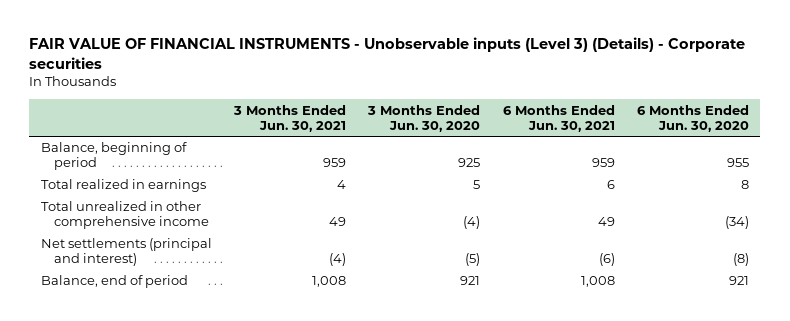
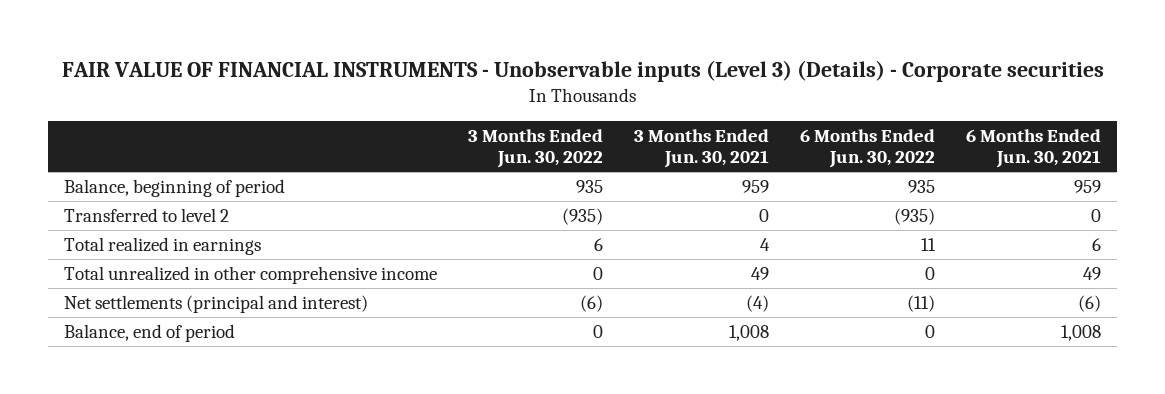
[367,104,481,132] 3 Months Ended Jun. 30, 2020 -> none
[637,104,750,132] 6 Months Ended Jun. 30, 2020 -> none
none -> [468,128,604,169] 3 Months Ended Jun. 30, 2022
none -> [800,128,936,169] 6 Months Ended Jun. 30, 2022
none -> [63,207,229,222] Transferred to level 2

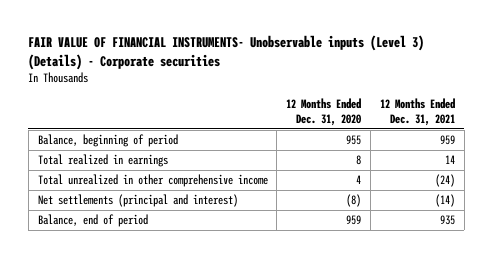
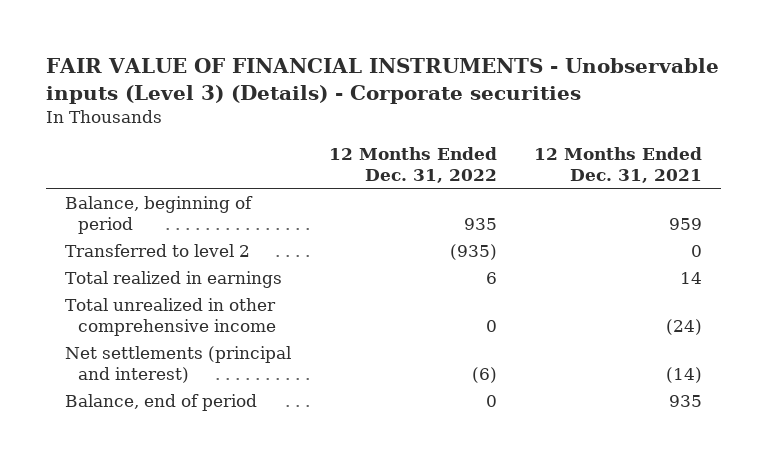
[28,35,425,70] FAIR VALUE OF FINANCIAL INSTRUMENTS- Unobservable inputs (Level 3) (Details) - Corporate securities -> [46,58,720,104] FAIR VALUE OF FINANCIAL INSTRUMENTS - Unobservable inputs (Level 3) (Details) - Corporate securities
[286,98,362,127] 12 Months Ended Dec. 31, 2020 -> none
none -> [328,146,497,183] 12 Months Ended Dec. 31, 2022
none -> [65,243,251,257] Transferred to level 2

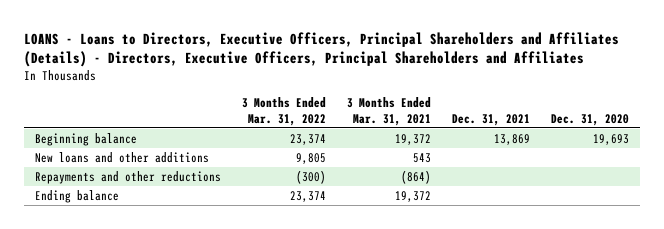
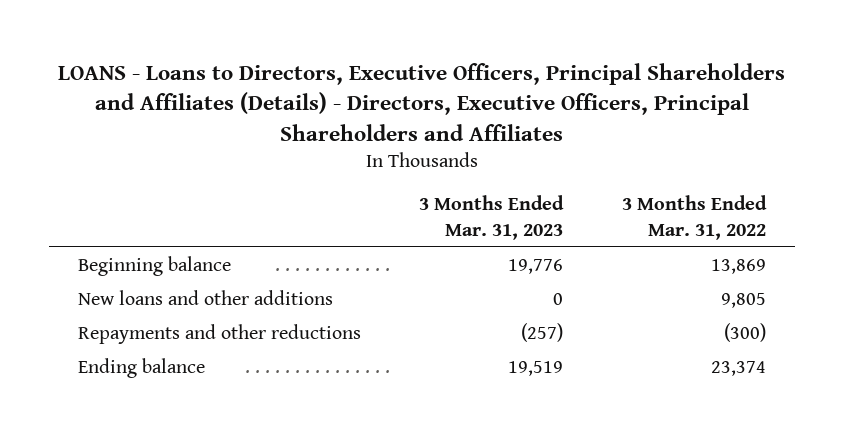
[347,96,432,126] 3 Months Ended Mar. 31, 2021 -> none
[452,113,531,126] Dec. 31, 2021 -> none
[551,113,630,126] Dec. 31, 2020 -> none
none -> [419,195,565,240] 3 Months Ended Mar. 31, 2023
[289,133,326,145] 23,374 -> [710,259,766,275] 13,869

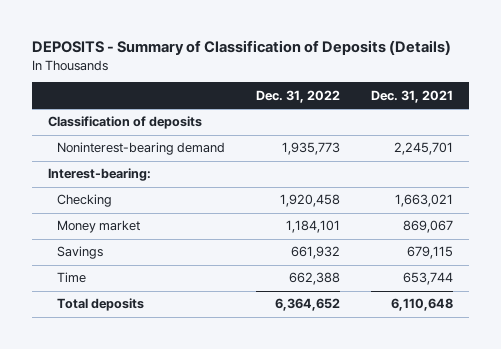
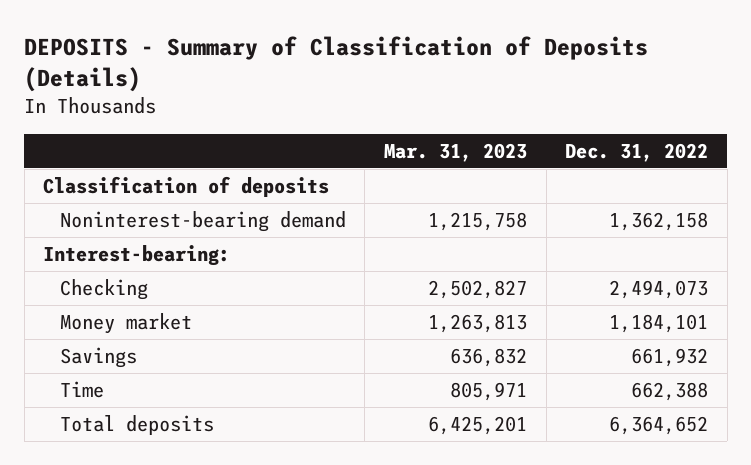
[371,89,454,103] Dec. 31, 2021 -> none
none -> [383,142,527,162] Mar. 31, 2023
[282,142,341,156] 1,935,773 -> [609,212,709,232] 1,362,158
[280,194,341,208] 1,920,458 -> [609,280,709,300] 2,494,073

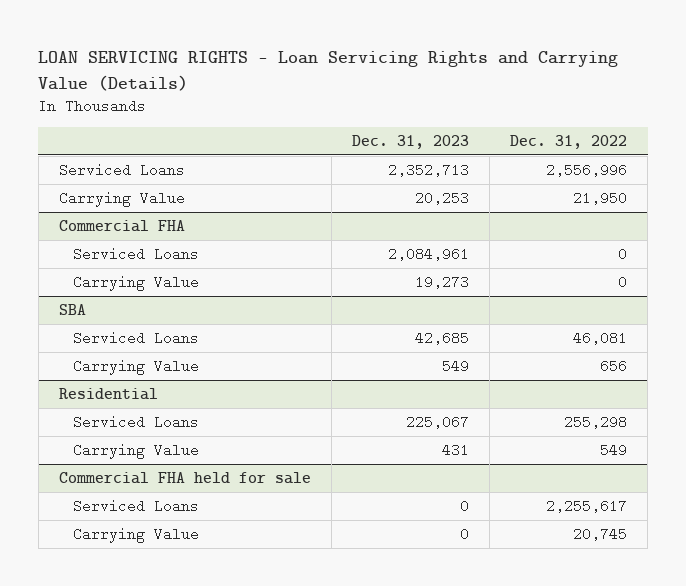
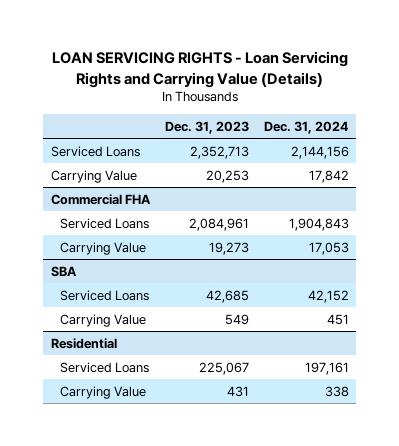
[510,134,628,149] Dec. 31, 2022 -> none
none -> [263,120,349,134] Dec. 31, 2024
[58,471,311,484] Commercial FHA held for sale -> none
[73,498,200,513] Serviced Loans -> none
[73,526,200,543] Carrying Value -> none

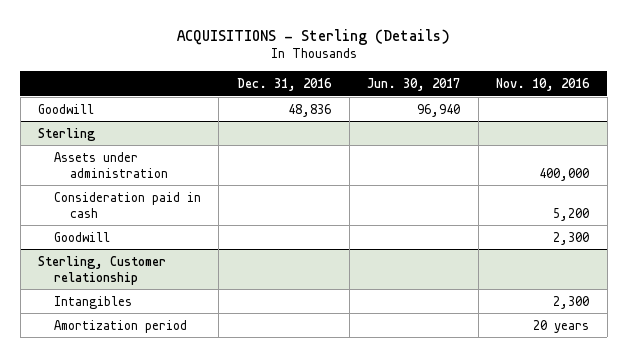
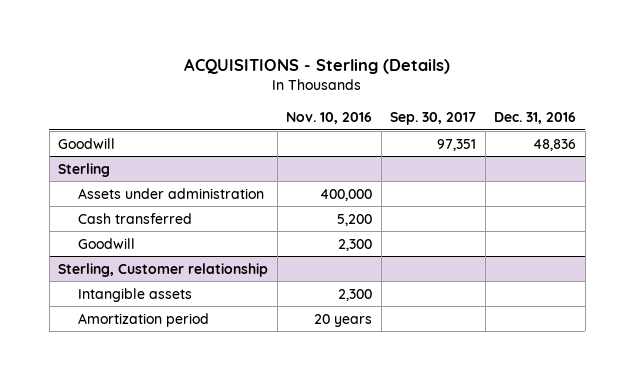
[367,78,461,92] Jun. 30, 2017 -> none
none -> [390,112,477,126] Sep. 30, 2017
[53,191,201,218] Consideration paid in cash -> [78,212,193,224] Cash transferred
[53,295,132,309] Intangibles -> [78,287,193,302] Intangible assets

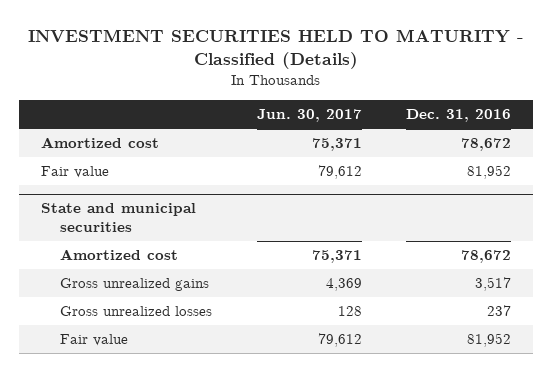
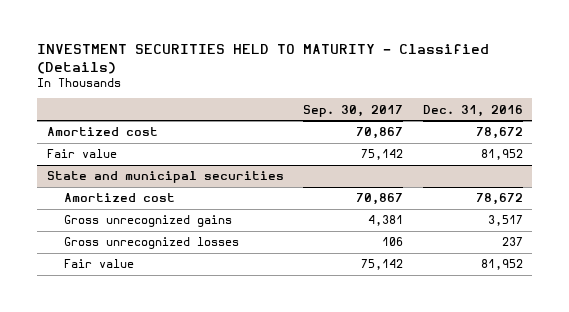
[256,109,362,123] Jun. 30, 2017 -> none
none -> [303,104,404,117] Sep. 30, 2017
[60,278,210,292] Gross unrealized gains -> [64,215,233,228] Gross unrecognized gains
[60,306,213,317] Gross unrealized losses -> [64,237,240,250] Gross unrecognized losses

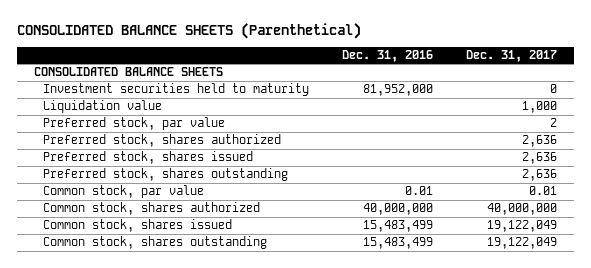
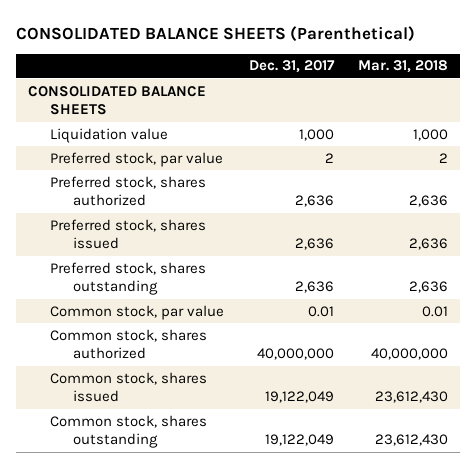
[341,50,433,63] Dec. 31, 2016 -> none
none -> [357,60,448,74] Mar. 31, 2018
[42,83,309,97] Investment securities held to maturity -> none

